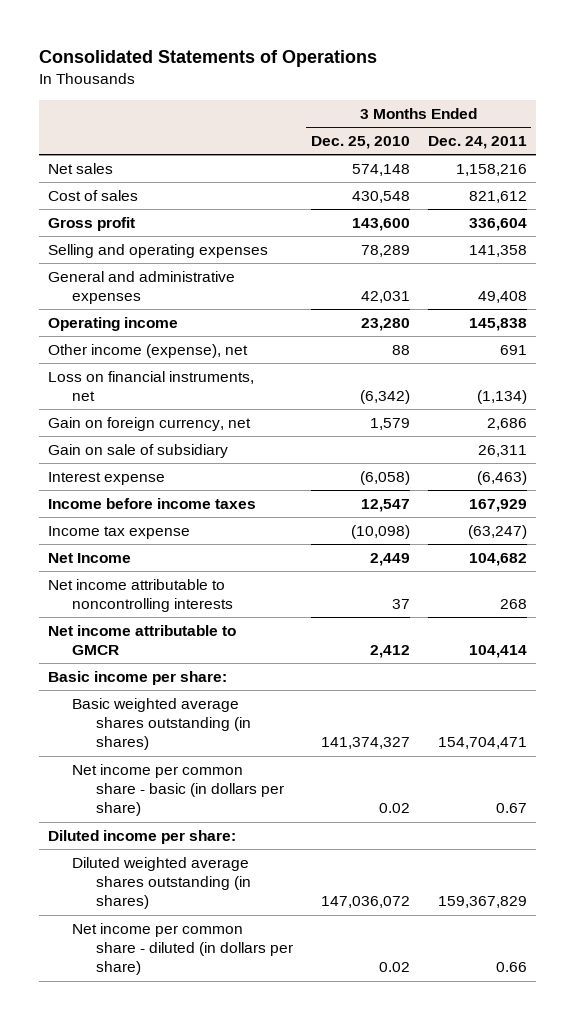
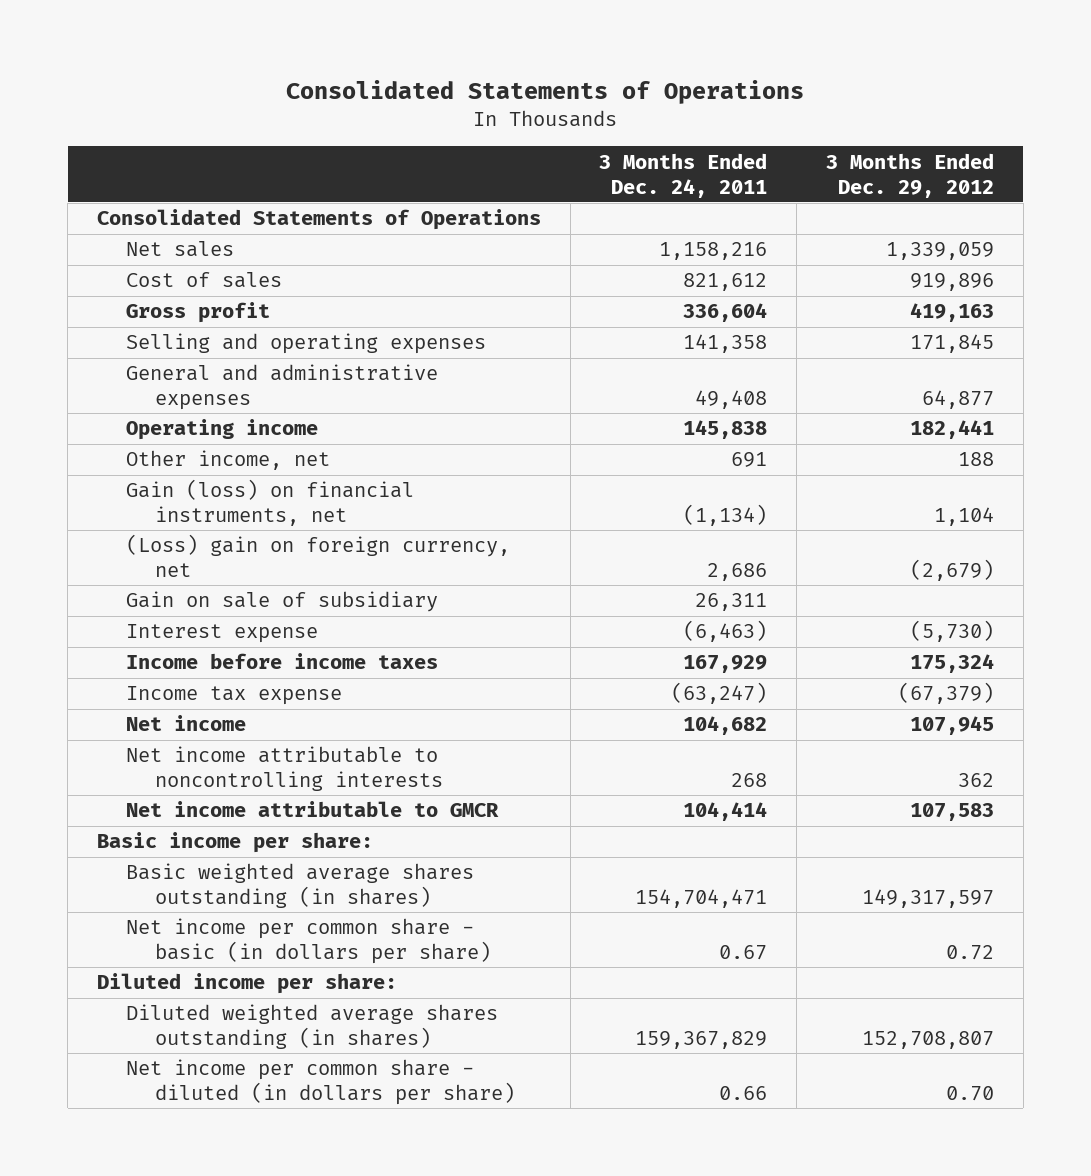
[310,136,410,150] Dec. 25, 2010 -> none
none -> [825,152,994,198] 3 Months Ended Dec. 29, 2012
none -> [96,209,541,231] Consolidated Statements of Operations
[48,344,249,359] Other income (expense), net -> [125,450,330,471] Other income, net
[48,371,255,402] Loss on financial instruments, net -> [125,479,414,527] Gain (loss) on financial instruments, net
[48,417,252,432] Gain on foreign currency, net -> [125,534,510,578] (Loss) gain on foreign currency, net
[48,553,132,564] Net Income -> [125,715,246,732] Net income

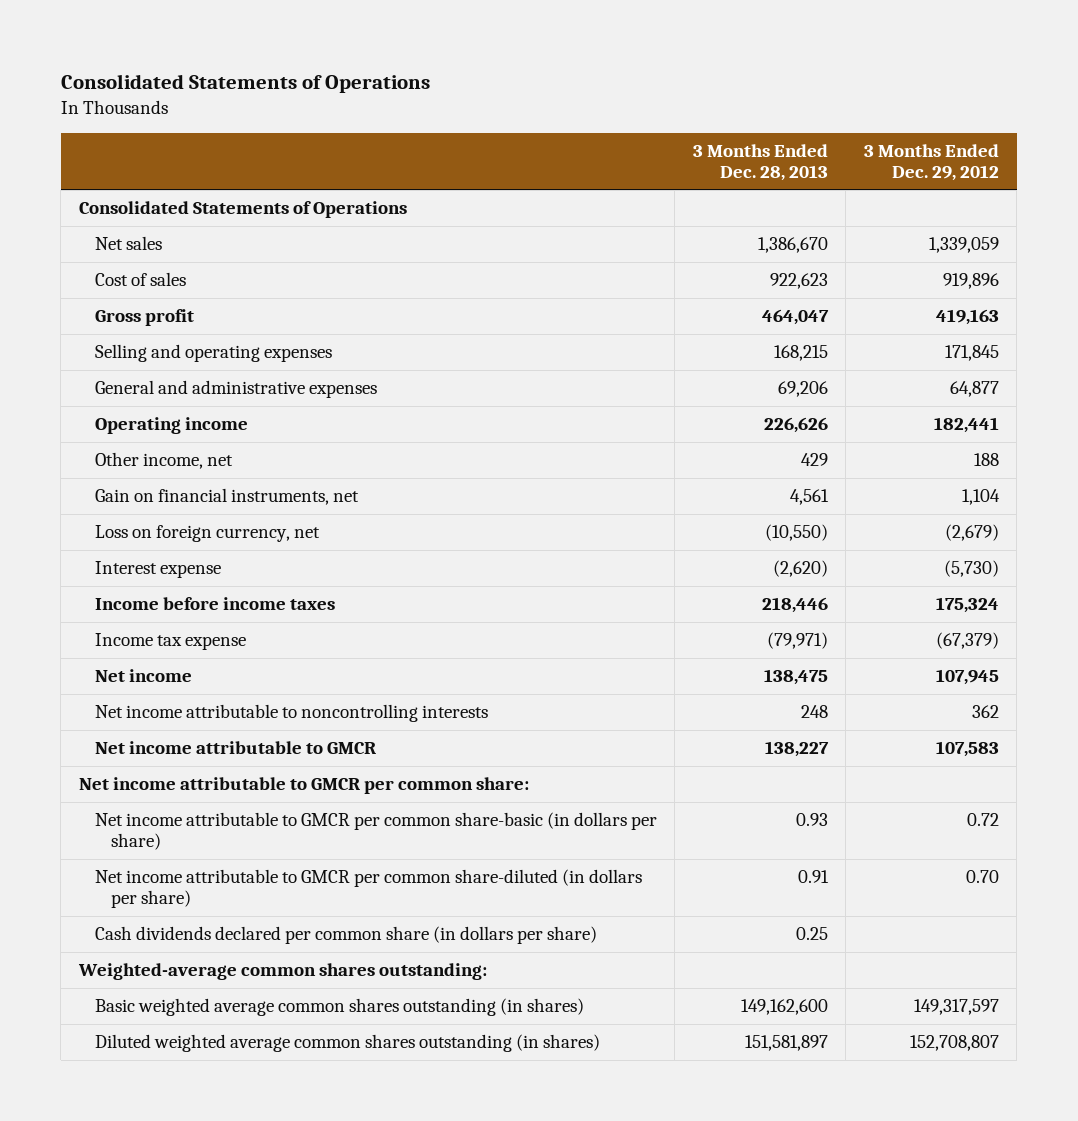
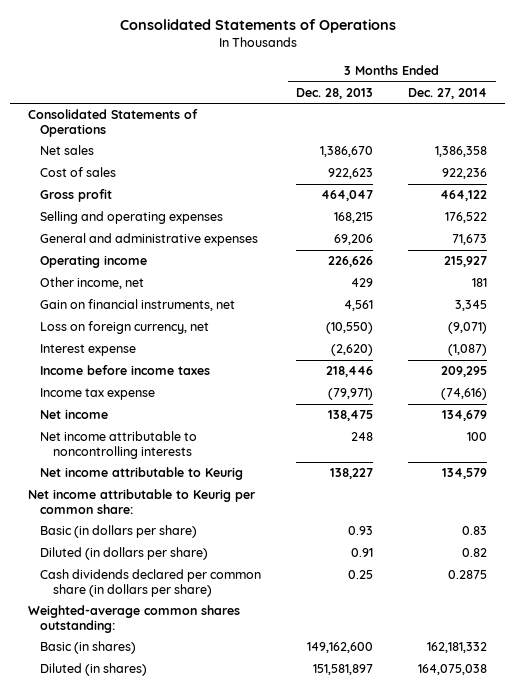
[863,143,999,181] 3 Months Ended Dec. 29, 2012 -> none
none -> [408,88,488,100] Dec. 27, 2014
[94,741,376,755] Net income attributable to GMCR -> [40,467,244,481] Net income attributable to Keurig
[78,777,529,795] Net income attributable to GMCR per common share: -> [27,489,256,514] Net income attributable to Keurig per common share:
[94,812,657,851] Net income attributable to GMCR per common share-basic (in dollars per share) -> [40,525,198,539] Basic (in dollars per share)
[94,869,642,909] Net income attributable to GMCR per common share-diluted (in dollars per share) -> [40,547,209,561] Diluted (in dollars per share)
[94,998,584,1017] Basic weighted average common shares outstanding (in shares) -> [40,641,137,655] Basic (in shares)
[94,1034,600,1053] Diluted weighted average common shares outstanding (in shares) -> [40,663,148,677] Diluted (in shares)

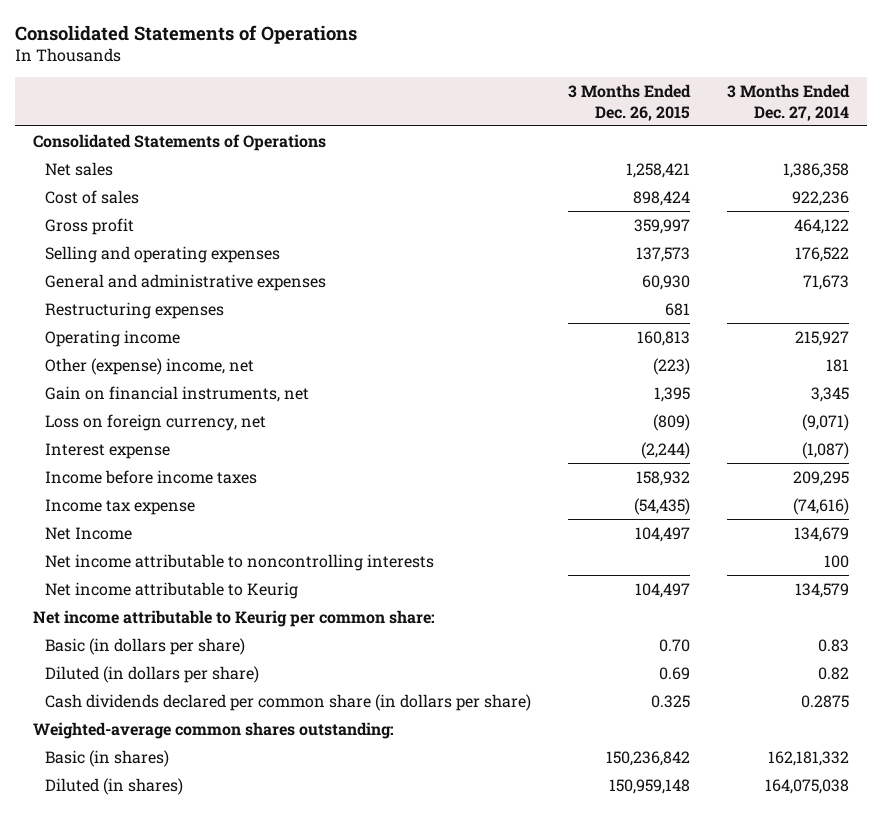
[296,88,374,100] Dec. 28, 2013 -> none
none -> [567,84,691,121] 3 Months Ended Dec. 26, 2015
none -> [45,301,225,319] Restructuring expenses
[40,277,145,290] Other income, net -> [45,357,255,375] Other (expense) income, net
[40,409,109,420] Net income -> [45,526,133,540] Net Income

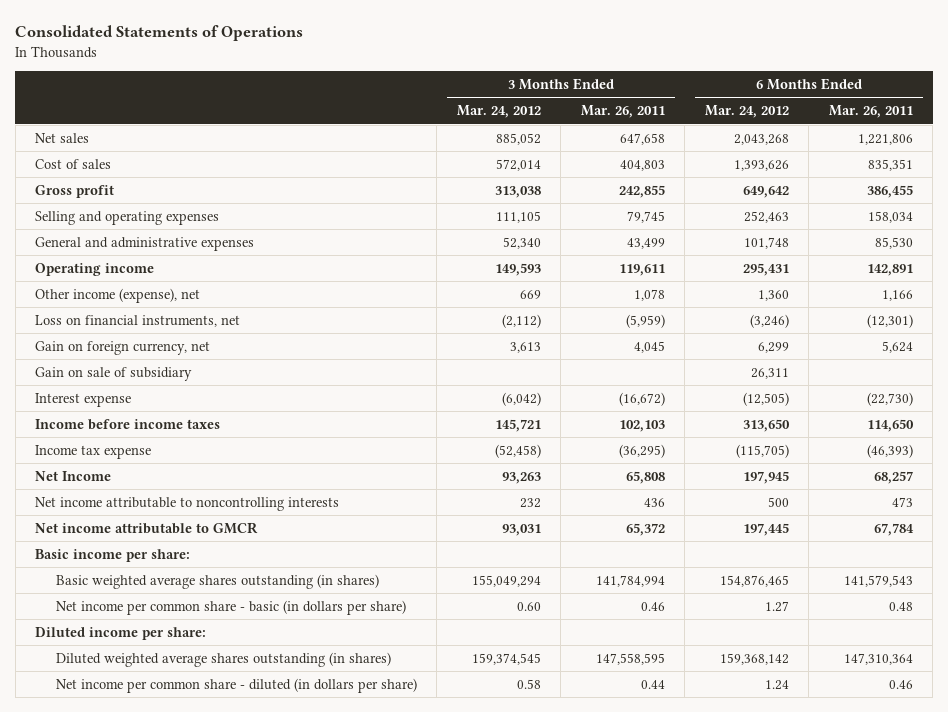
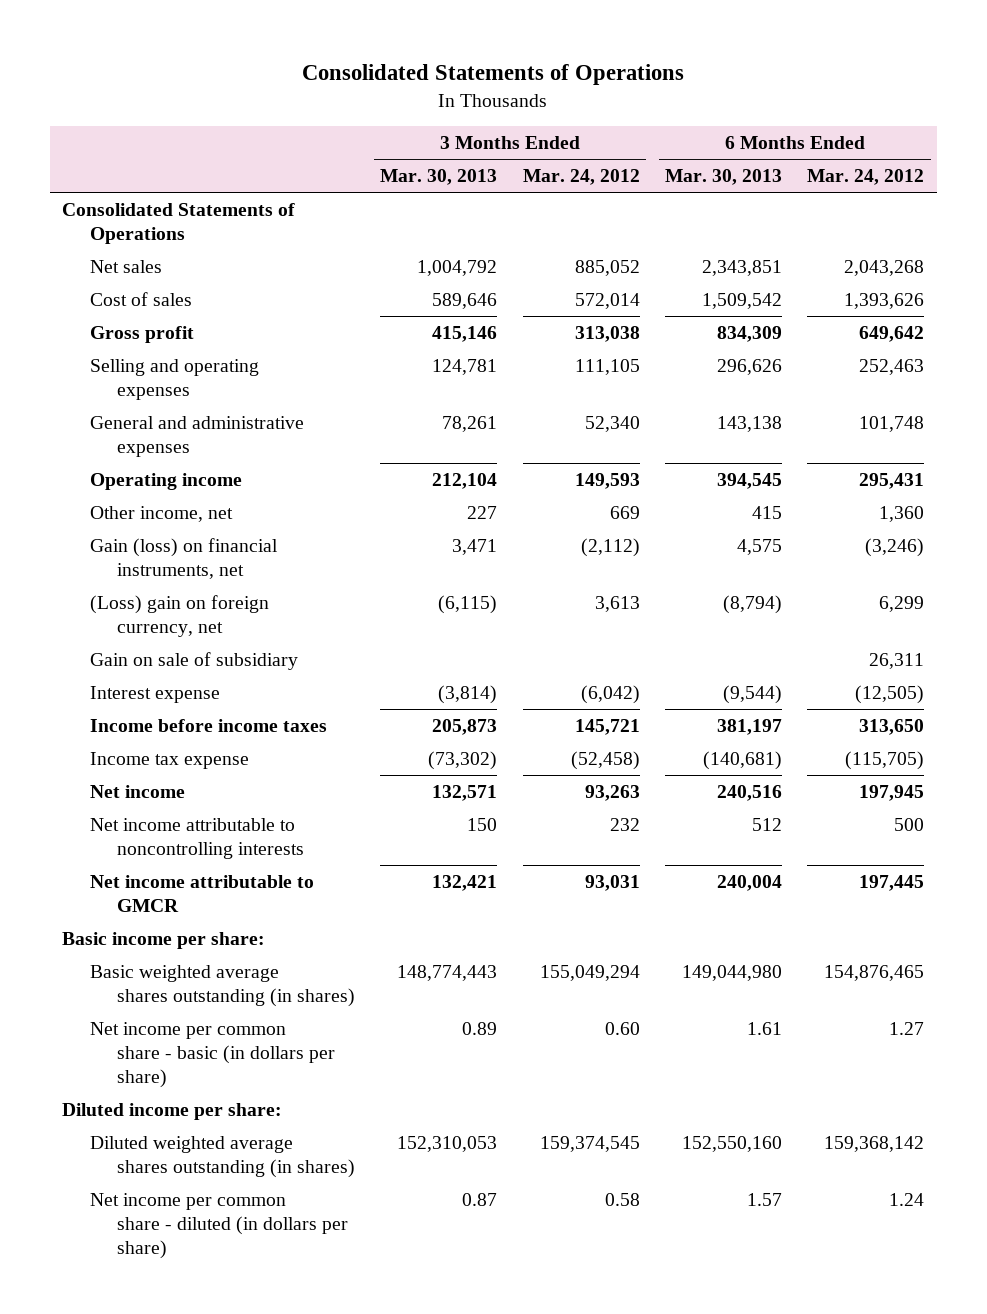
[580,105,665,119] Mar. 26, 2011 -> none
[828,105,913,119] Mar. 26, 2011 -> none
none -> [380,169,498,186] Mar. 30, 2013
none -> [664,169,782,186] Mar. 30, 2013
none -> [62,202,296,244] Consolidated Statements of Operations
[35,287,201,303] Other income (expense), net -> [89,505,233,522] Other income, net
[35,314,241,327] Loss on financial instruments, net -> [89,537,278,579] Gain (loss) on financial instruments, net
[35,340,211,355] Gain on foreign currency, net -> [89,594,269,637] (Loss) gain on foreign currency, net
[35,470,112,481] Net Income -> [89,784,185,798] Net income

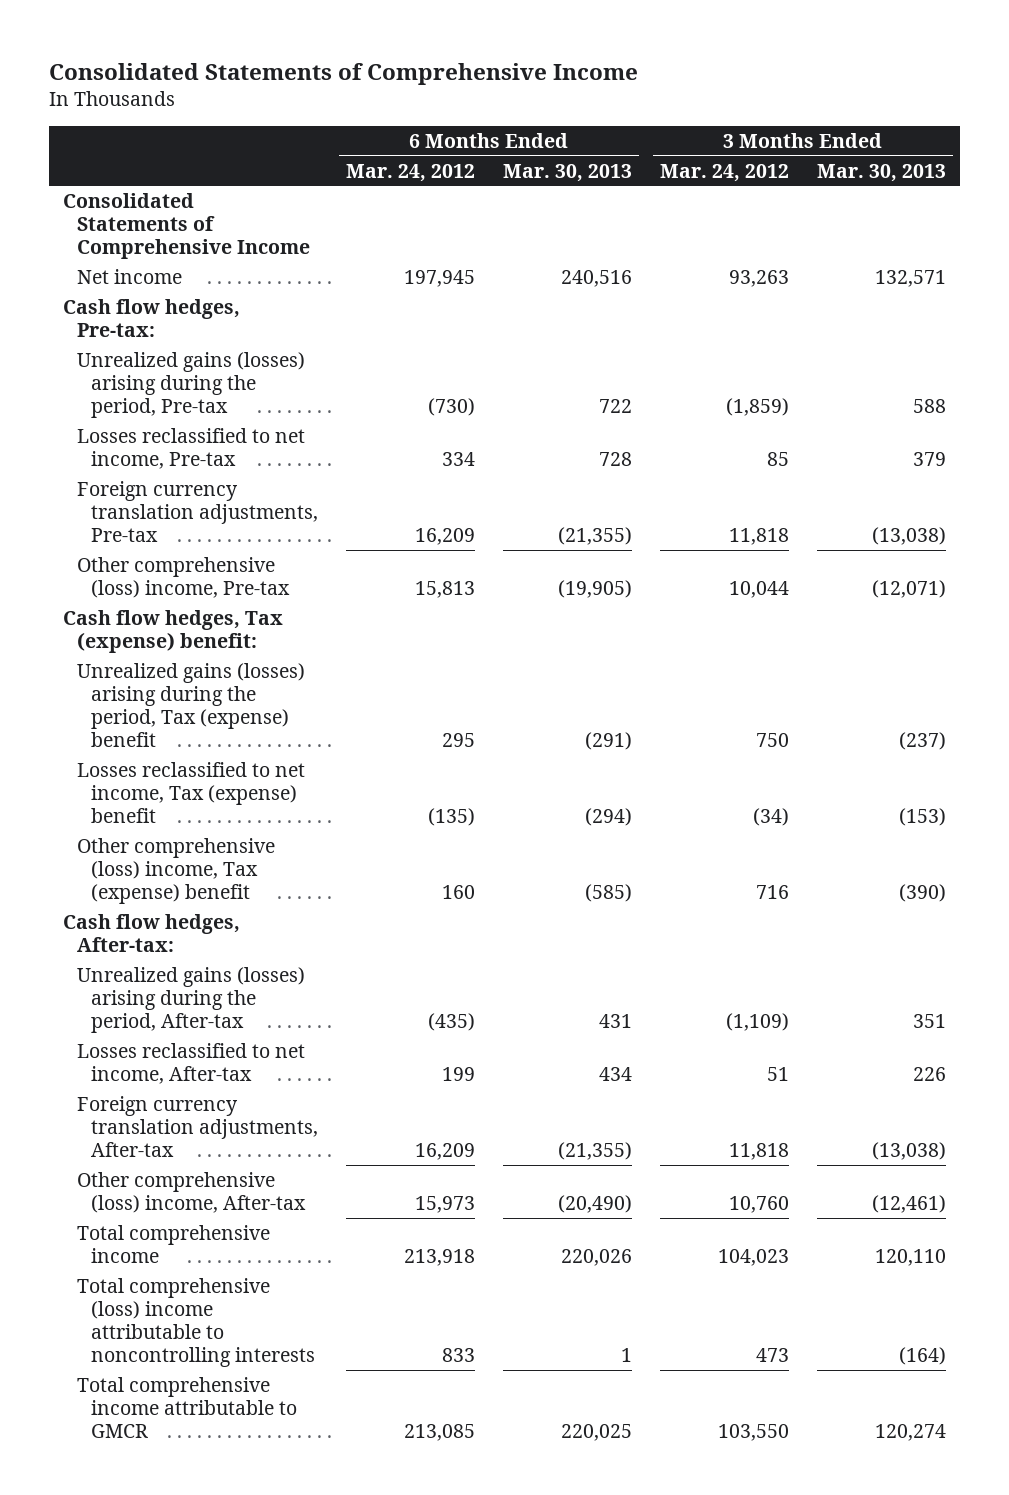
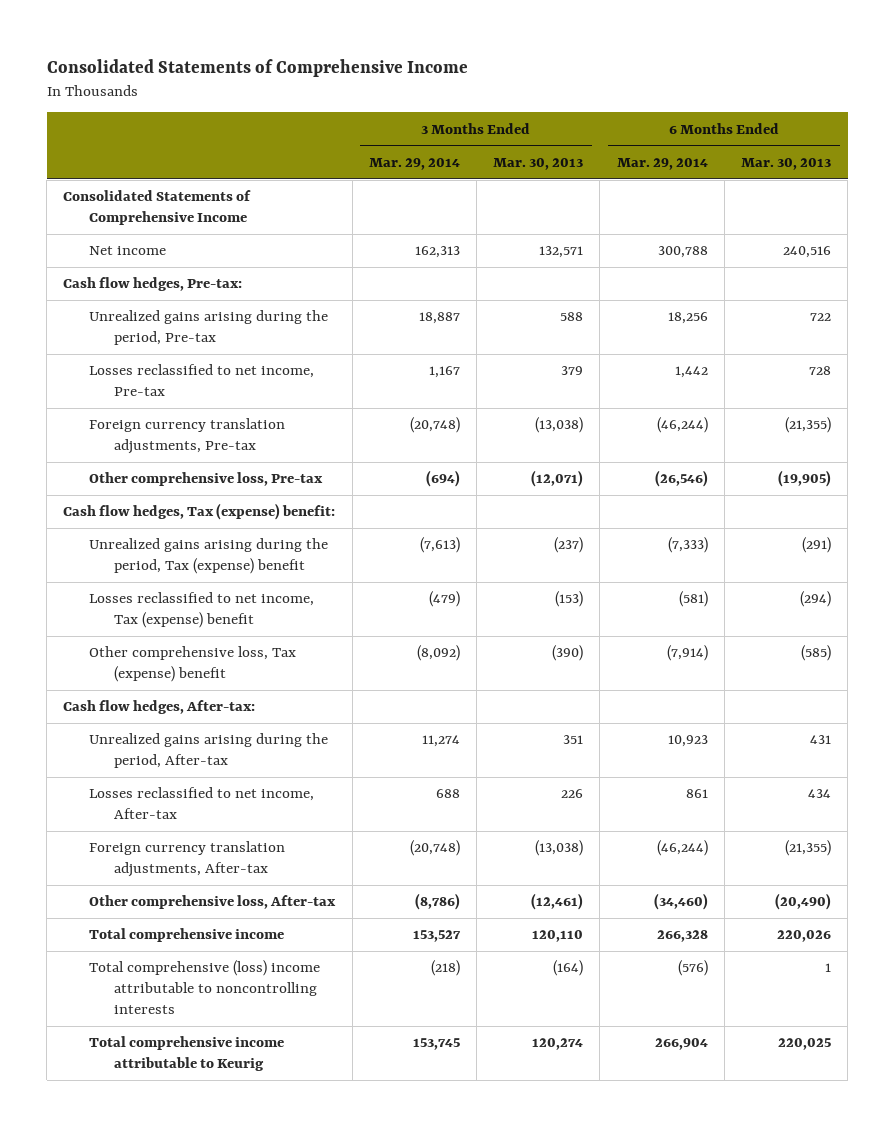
[346,163,476,182] Mar. 24, 2012 -> none
[660,163,790,182] Mar. 24, 2012 -> none
none -> [368,158,460,171] Mar. 29, 2014
none -> [616,158,708,171] Mar. 29, 2014
[77,351,306,419] Unrealized gains (losses) arising during the period, Pre-tax -> [88,310,328,346] Unrealized gains arising during the period, Pre-tax
[77,556,291,599] Other comprehensive (loss) income, Pre-tax -> [88,472,323,487] Other comprehensive loss, Pre-tax
[77,662,306,748] Unrealized gains (losses) arising during the period, Tax (expense) benefit -> [88,538,328,575] Unrealized gains arising during the period, Tax (expense) benefit
[77,837,276,905] Other comprehensive (loss) income, Tax (expense) benefit -> [88,646,296,683] Other comprehensive loss, Tax (expense) benefit
[77,966,306,1034] Unrealized gains (losses) arising during the period, After-tax -> [88,733,328,769] Unrealized gains arising during the period, After-tax
[77,1171,307,1214] Other comprehensive (loss) income, After-tax -> [88,895,336,910] Other comprehensive loss, After-tax
[77,1376,298,1439] Total comprehensive income attributable to GMCR -> [88,1036,284,1072] Total comprehensive income attributable to Keurig

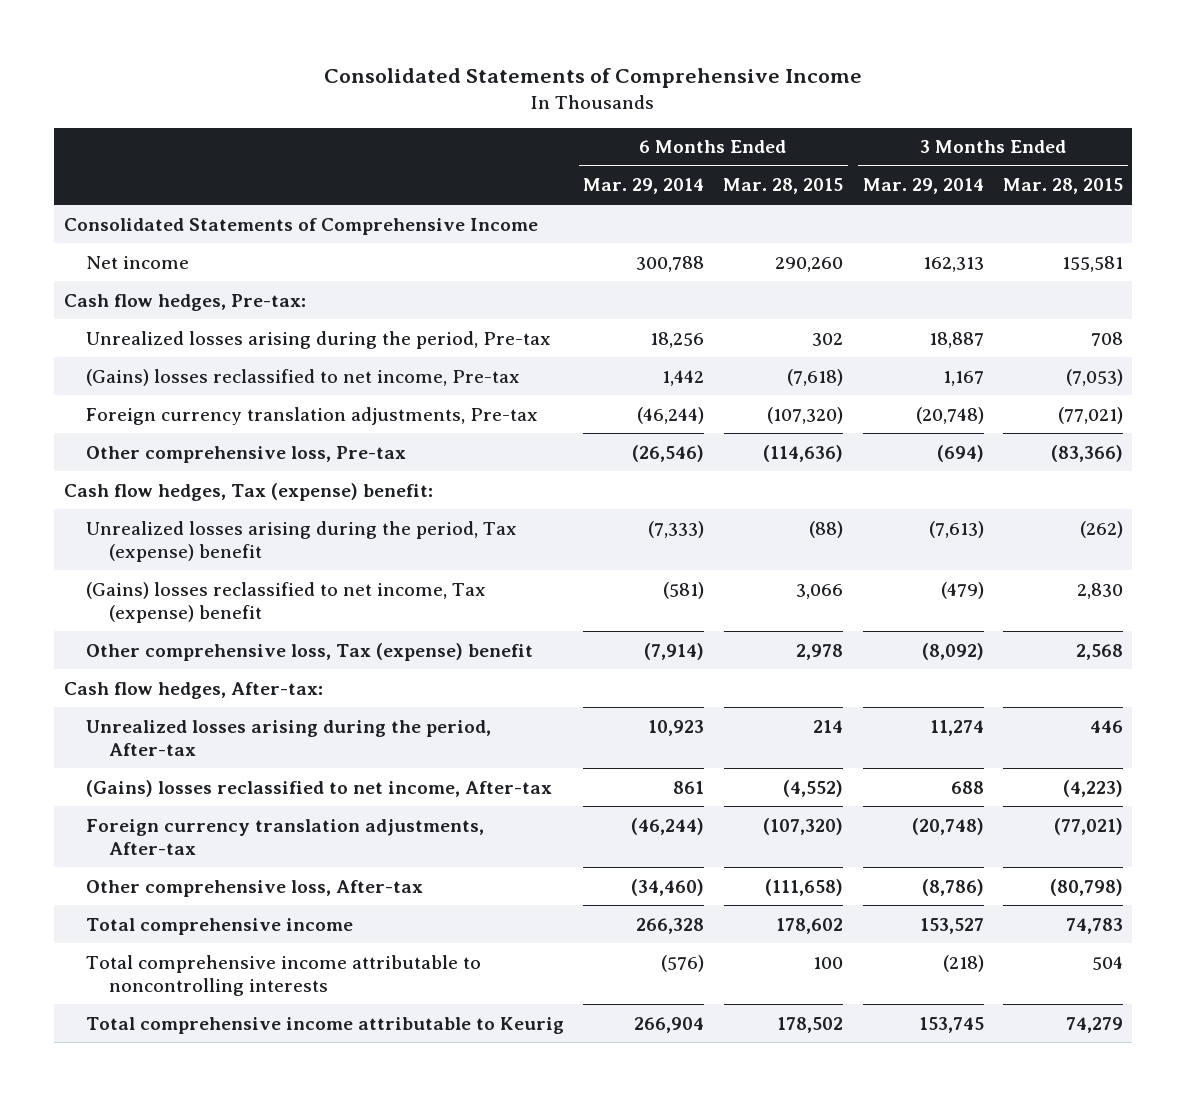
[493,158,584,171] Mar. 30, 2013 -> none
[741,158,832,171] Mar. 30, 2013 -> none
none -> [723,178,844,195] Mar. 28, 2015
none -> [1002,178,1123,195] Mar. 28, 2015
[88,310,328,346] Unrealized gains arising during the period, Pre-tax -> [86,330,552,349] Unrealized losses arising during the period, Pre-tax
[88,364,314,397] Losses reclassified to net income, Pre-tax -> [86,368,521,386] (Gains) losses reclassified to net income, Pre-tax
[88,538,328,575] Unrealized gains arising during the period, Tax (expense) benefit -> [86,520,518,562] Unrealized losses arising during the period, Tax (expense) benefit
[88,592,314,629] Losses reclassified to net income, Tax (expense) benefit -> [86,581,487,623] (Gains) losses reclassified to net income, Tax (expense) benefit
[88,733,328,769] Unrealized gains arising during the period, After-tax -> [86,719,492,756] Unrealized losses arising during the period, After-tax
[88,787,314,820] Losses reclassified to net income, After-tax -> [86,779,553,797] (Gains) losses reclassified to net income, After-tax
[88,960,320,1015] Total comprehensive (loss) income attributable to noncontrolling interests -> [86,954,482,996] Total comprehensive income attributable to noncontrolling interests

